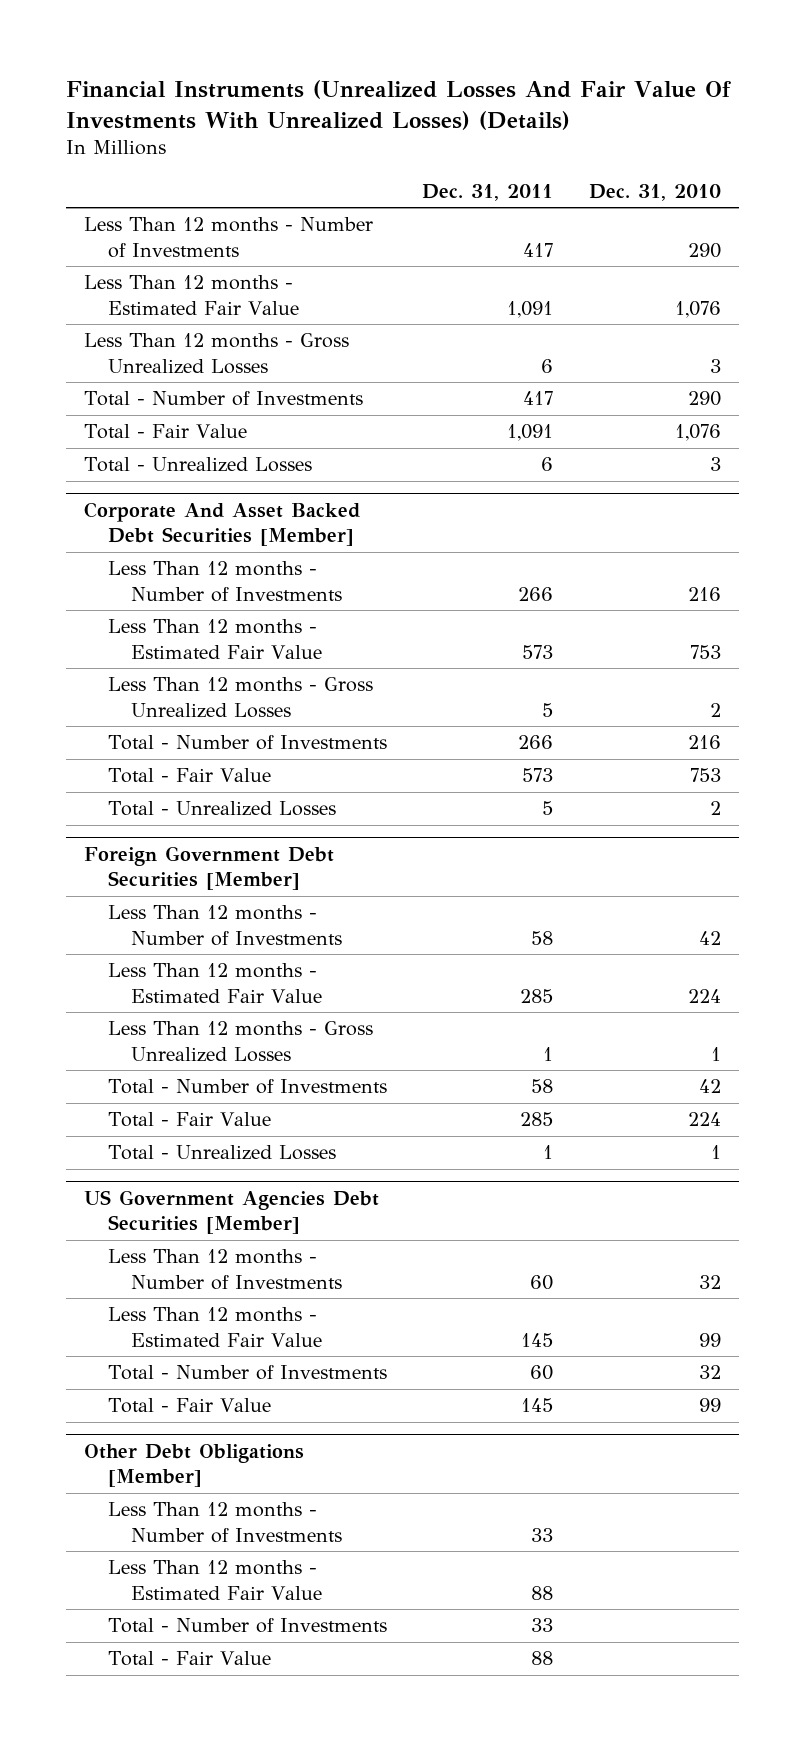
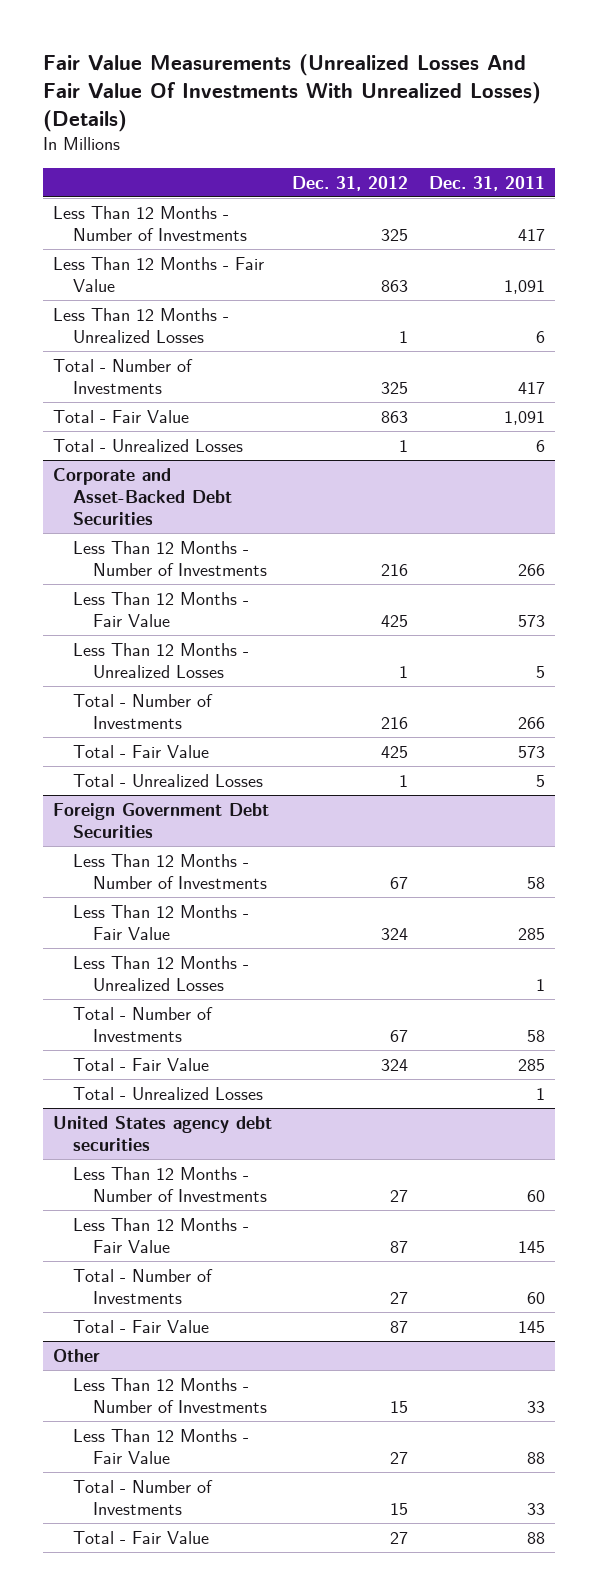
[66,79,732,130] Financial Instruments (Unrealized Losses And Fair Value Of Investments With Unrealized Losses) (Details) -> [42,54,541,132] Fair Value Measurements (Unrealized Losses And Fair Value Of Investments With Unrealized Losses) (Details)
[588,183,721,201] Dec. 31, 2010 -> none
none -> [292,175,409,191] Dec. 31, 2012
[83,217,373,258] Less Than 12 months - Number of Investments -> [52,205,247,241] Less Than 12 Months - Number of Investments
[83,275,299,315] Less Than 12 months - Estimated Fair Value -> [52,256,264,292] Less Than 12 Months - Fair Value
[83,333,349,374] Less Than 12 months - Gross Unrealized Losses -> [52,307,229,343] Less Than 12 Months - Unrealized Losses
[83,502,360,547] Corporate And Asset Backed Debt Securities [Member] -> [52,467,232,525] Corporate and Asset-Backed Debt Securities
[107,561,343,602] Less Than 12 months - Number of Investments -> [72,540,267,576] Less Than 12 Months - Number of Investments
[107,619,323,659] Less Than 12 months - Estimated Fair Value -> [72,591,249,627] Less Than 12 Months - Fair Value
[107,677,373,718] Less Than 12 months - Gross Unrealized Losses -> [72,642,249,678] Less Than 12 Months - Unrealized Losses
[83,846,334,891] Foreign Government Debt Securities [Member] -> [52,802,269,838] Foreign Government Debt Securities
[107,905,343,946] Less Than 12 months - Number of Investments -> [72,853,267,889] Less Than 12 Months - Number of Investments
[107,963,323,1003] Less Than 12 months - Estimated Fair Value -> [72,904,249,940] Less Than 12 Months - Fair Value
[107,1021,373,1062] Less Than 12 months - Gross Unrealized Losses -> [72,955,249,991] Less Than 12 Months - Unrealized Losses
[83,1190,379,1235] US Government Agencies Debt Securities [Member] -> none
none -> [52,1115,272,1151] United States agency debt securities
[107,1249,343,1290] Less Than 12 months - Number of Investments -> [72,1166,267,1202] Less Than 12 Months - Number of Investments
[107,1307,323,1347] Less Than 12 months - Estimated Fair Value -> [72,1217,249,1253] Less Than 12 Months - Fair Value
[83,1444,304,1488] Other Debt Obligations [Member] -> none
none -> [52,1348,100,1362] Other
[107,1502,343,1543] Less Than 12 months - Number of Investments -> [72,1377,267,1413] Less Than 12 Months - Number of Investments
[107,1560,323,1600] Less Than 12 months - Estimated Fair Value -> [72,1428,249,1464] Less Than 12 Months - Fair Value

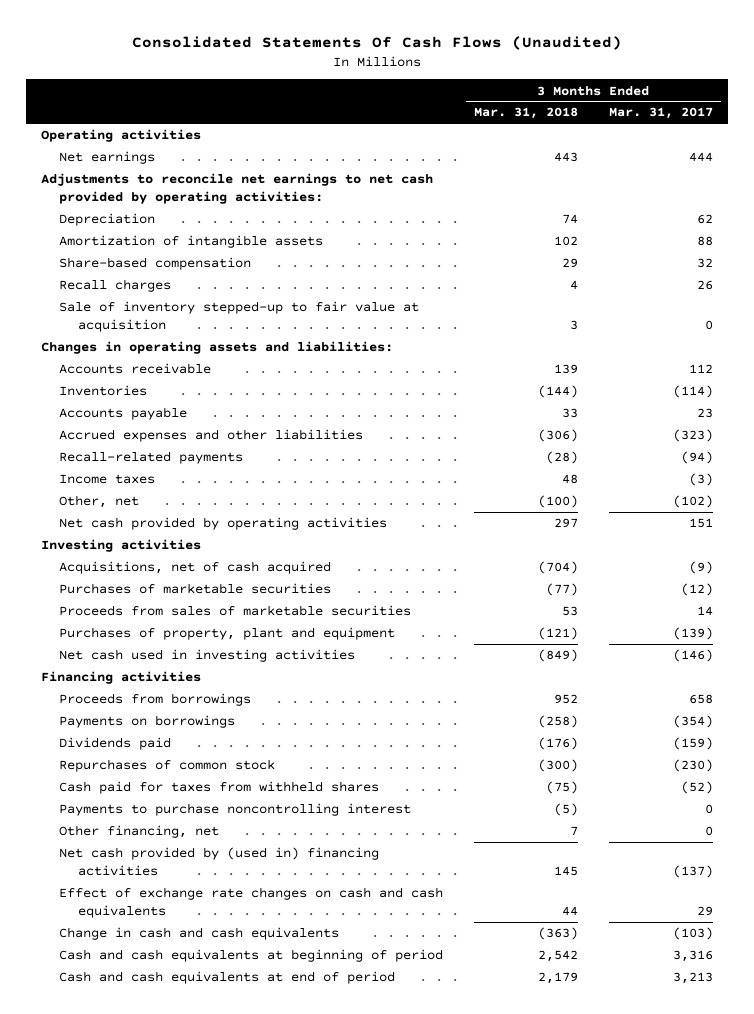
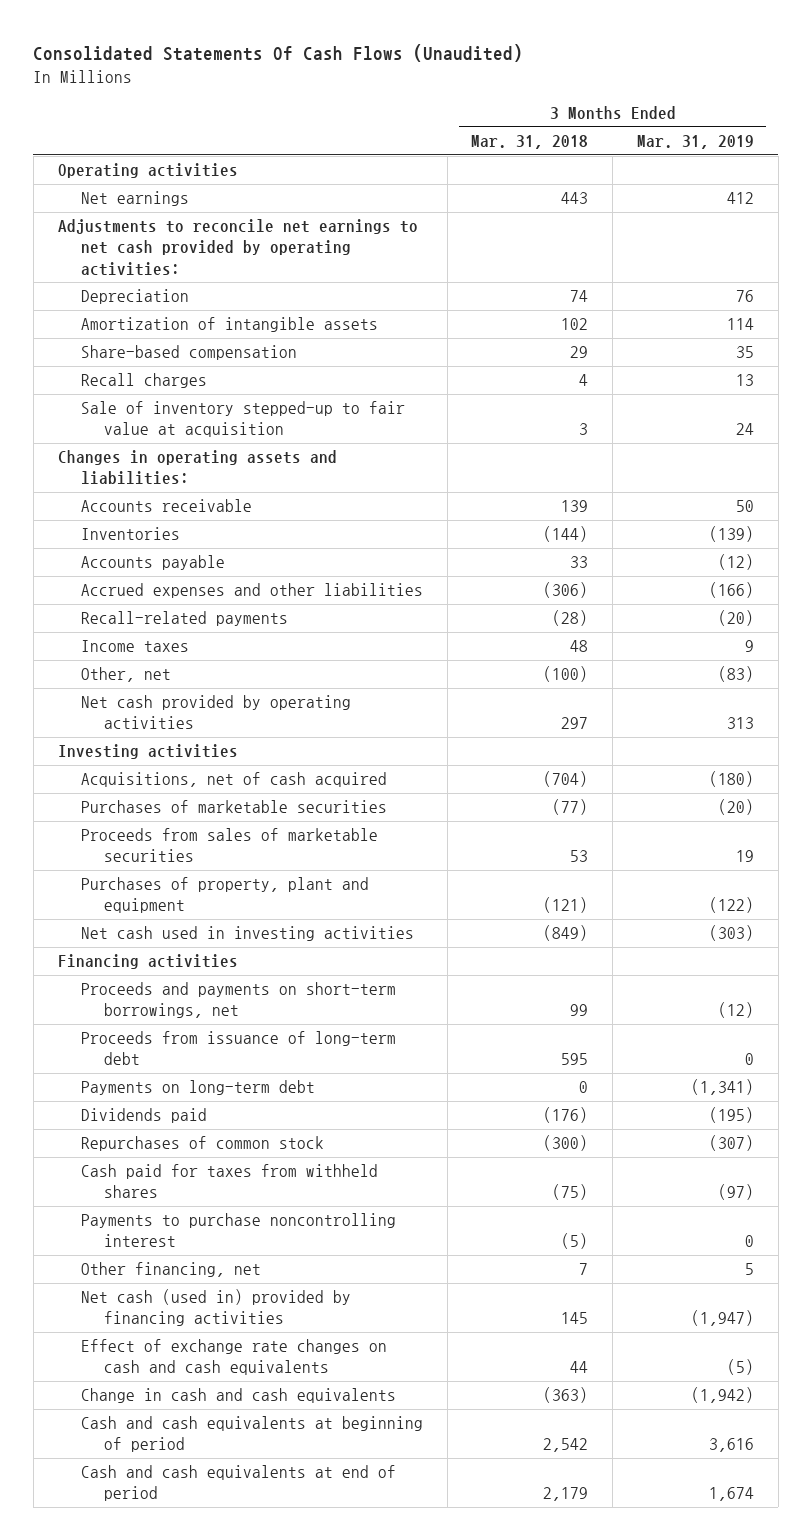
[608,107,713,120] Mar. 31, 2017 -> none
none -> [636,134,754,149] Mar. 31, 2019
[59,693,252,707] Proceeds from borrowings -> none
[59,715,236,729] Payments on borrowings -> none
none -> [81,982,397,1019] Proceeds and payments on short-term borrowings, net
none -> [81,1031,397,1066] Proceeds from issuance of long-term debt
none -> [81,1080,316,1096] Payments on long-term debt
[59,847,380,876] Net cash provided by (used in) financing activities -> [81,1289,352,1327] Net cash (used in) provided by financing activities

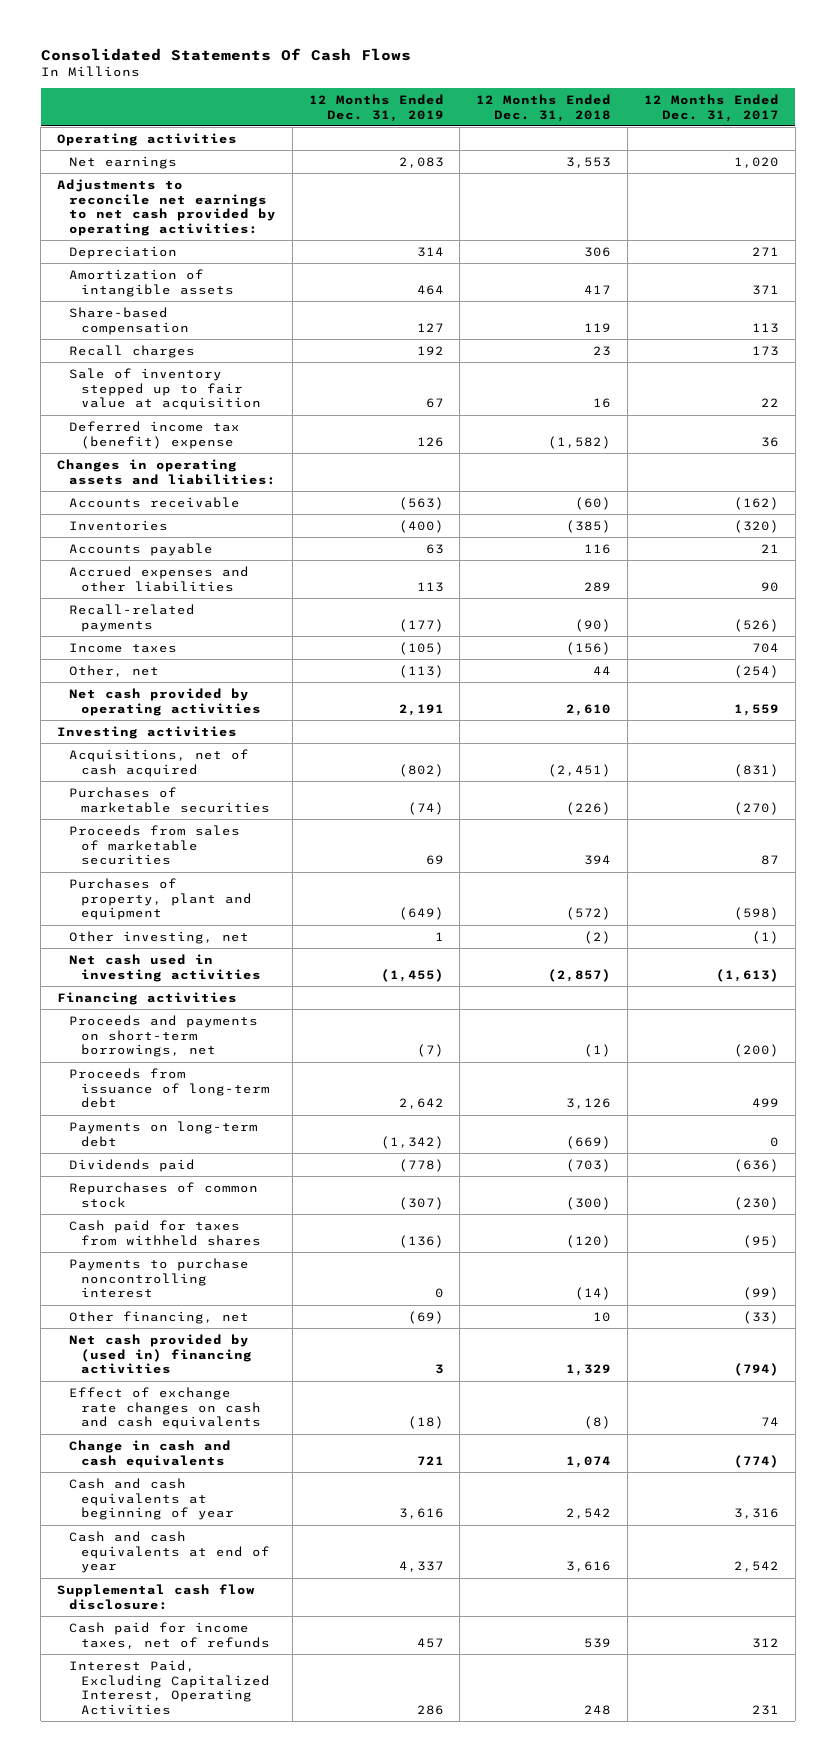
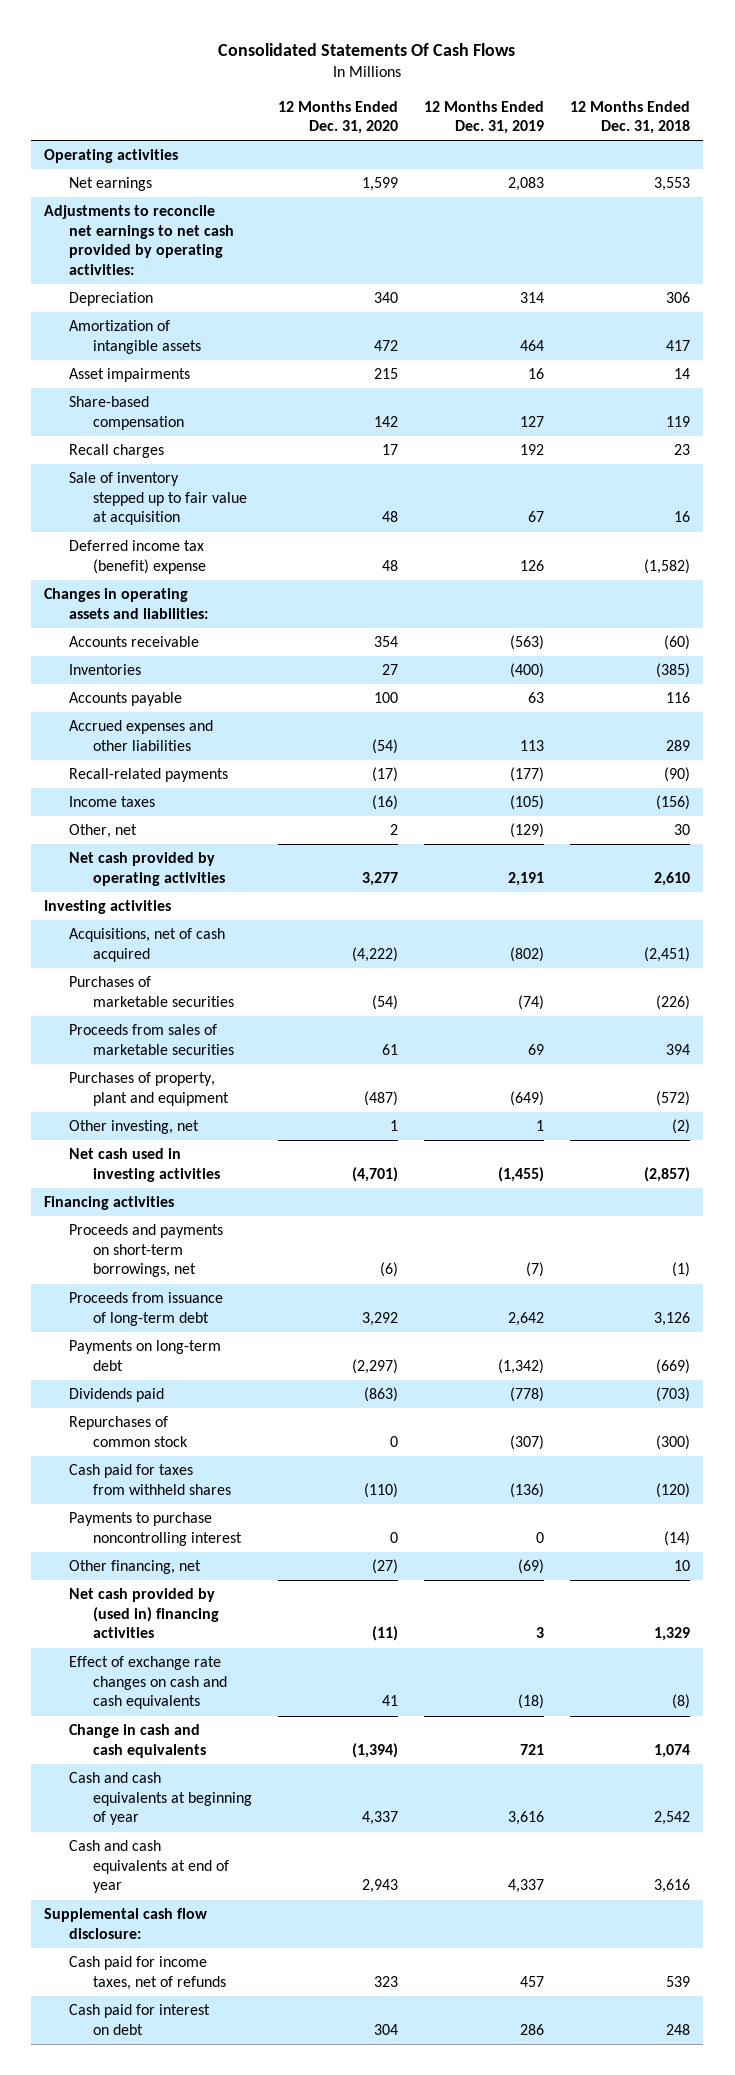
[643,93,779,122] 12 Months Ended Dec. 31, 2017 -> none
none -> [277,100,398,135] 12 Months Ended Dec. 31, 2020
none -> [68,368,190,383] Asset impairments
[398,664,444,678] (113) -> [510,823,545,839] (129)
[593,665,612,675] 44 -> [674,824,691,836] 30
[68,1659,270,1716] Interest Paid, Excluding Capitalized Interest, Operating Activities -> [68,2004,210,2035] Cash paid for interest on debt

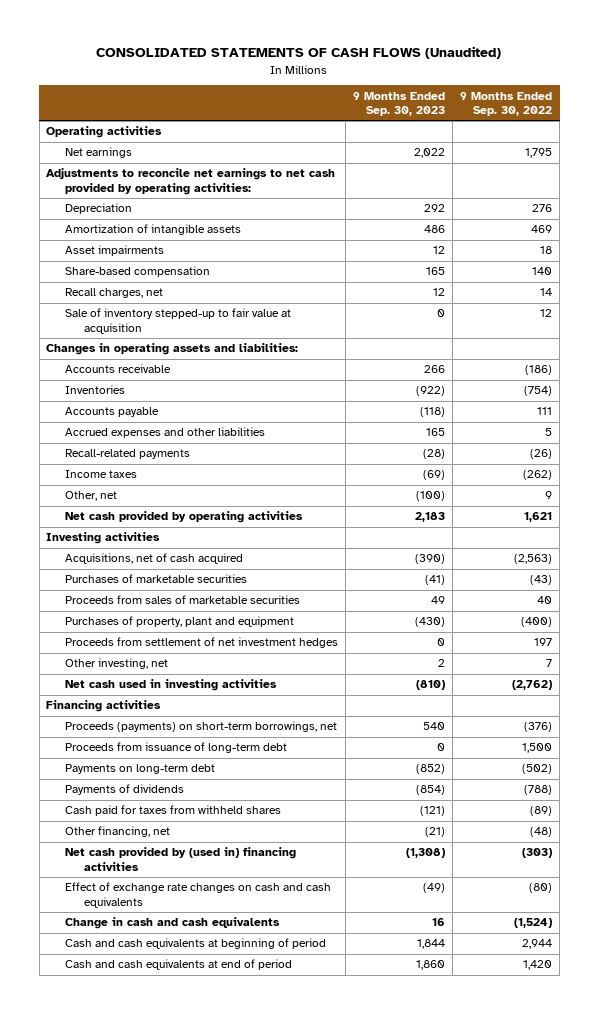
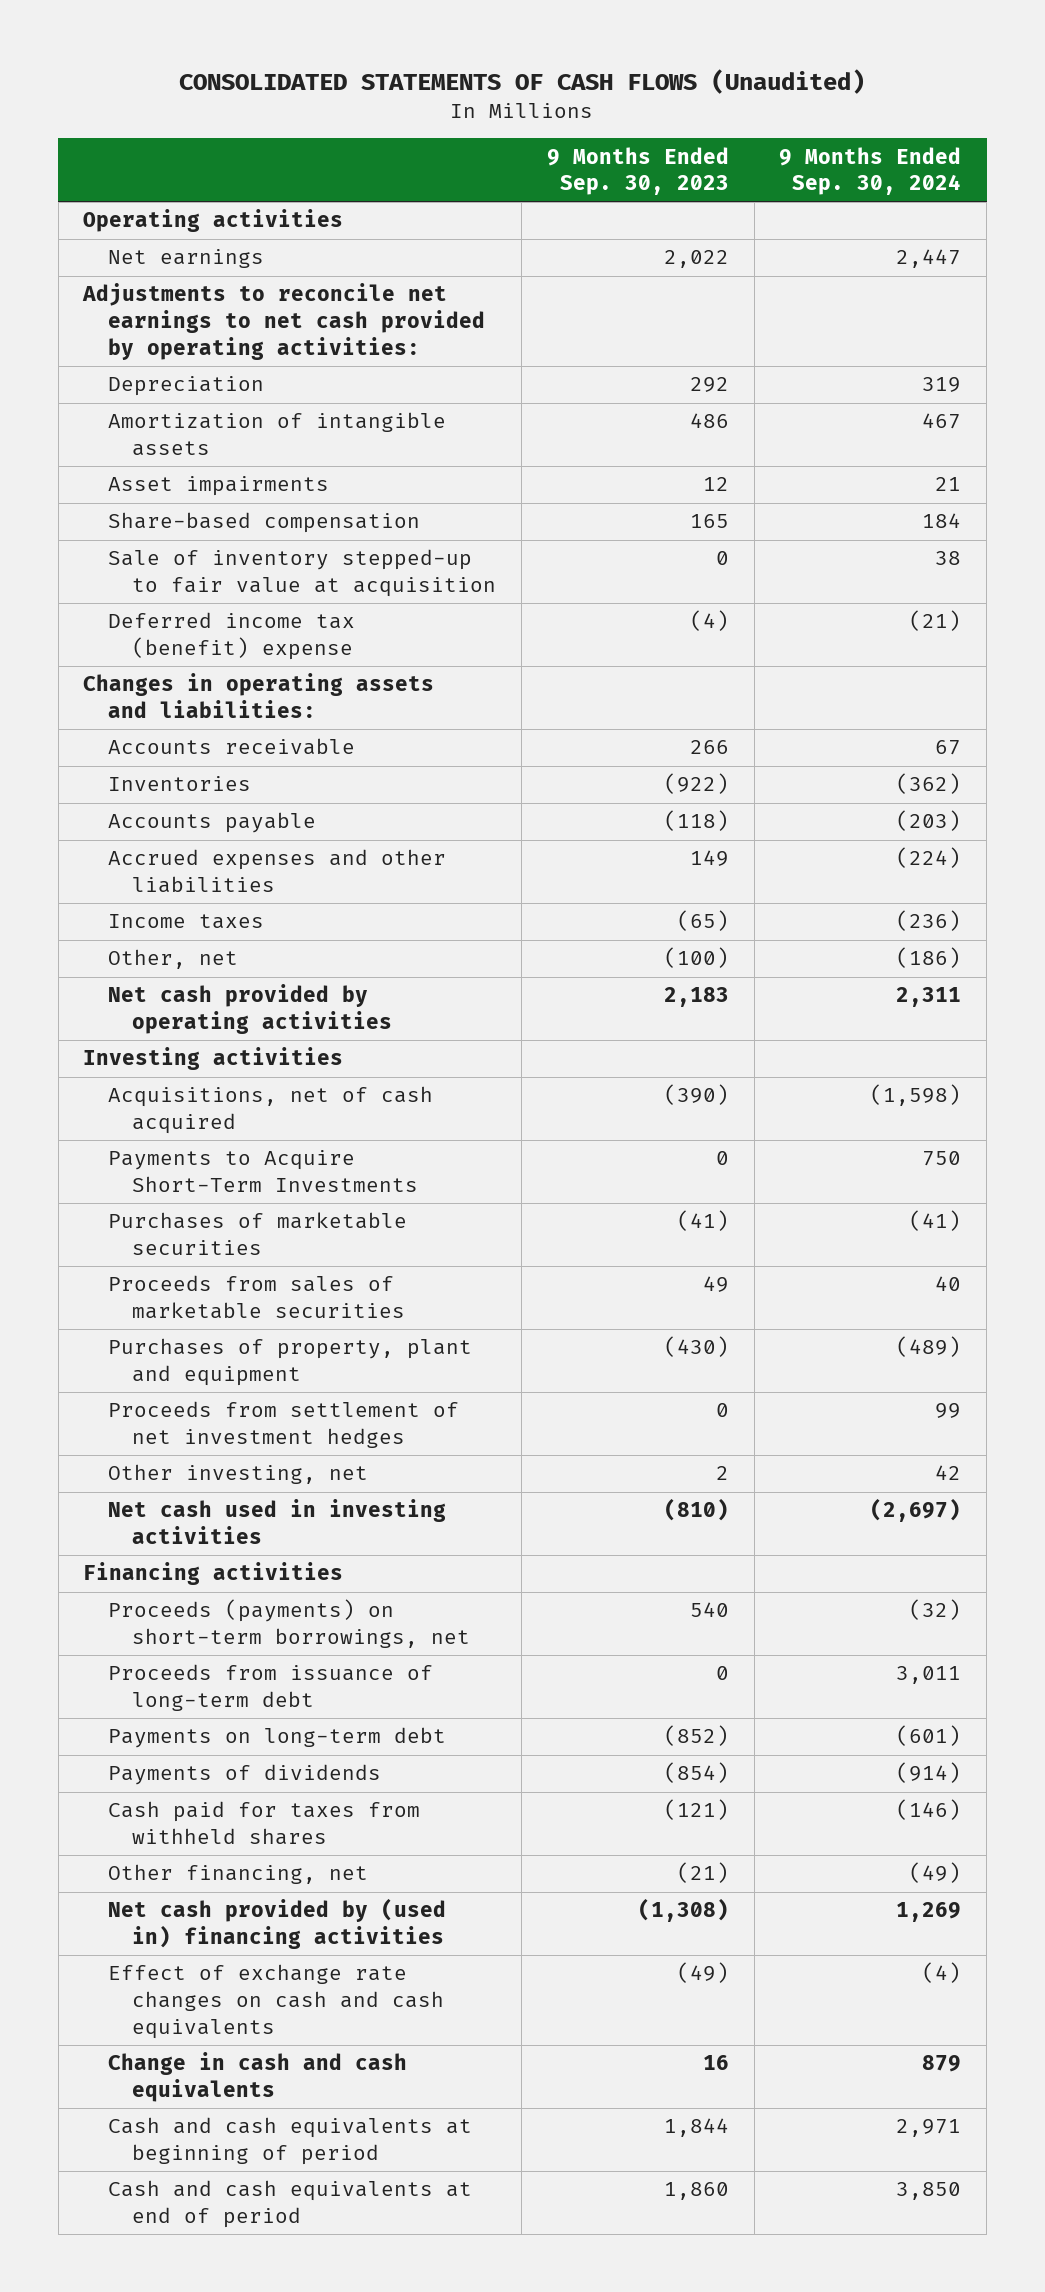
[460,91,553,117] 9 Months Ended Sep. 30, 2022 -> none
none -> [779,146,962,196] 9 Months Ended Sep. 30, 2024
[65,288,164,299] Recall charges, net -> none
none -> [107,612,355,661] Deferred income tax (benefit) expense
[65,449,191,460] Recall-related payments -> none
[426,428,446,437] 165 -> [689,850,729,867] 149
[423,470,446,481] (69) -> [676,910,729,932] (65)
none -> [107,1150,419,1193] Payments to Acquire Short-Term Investments

